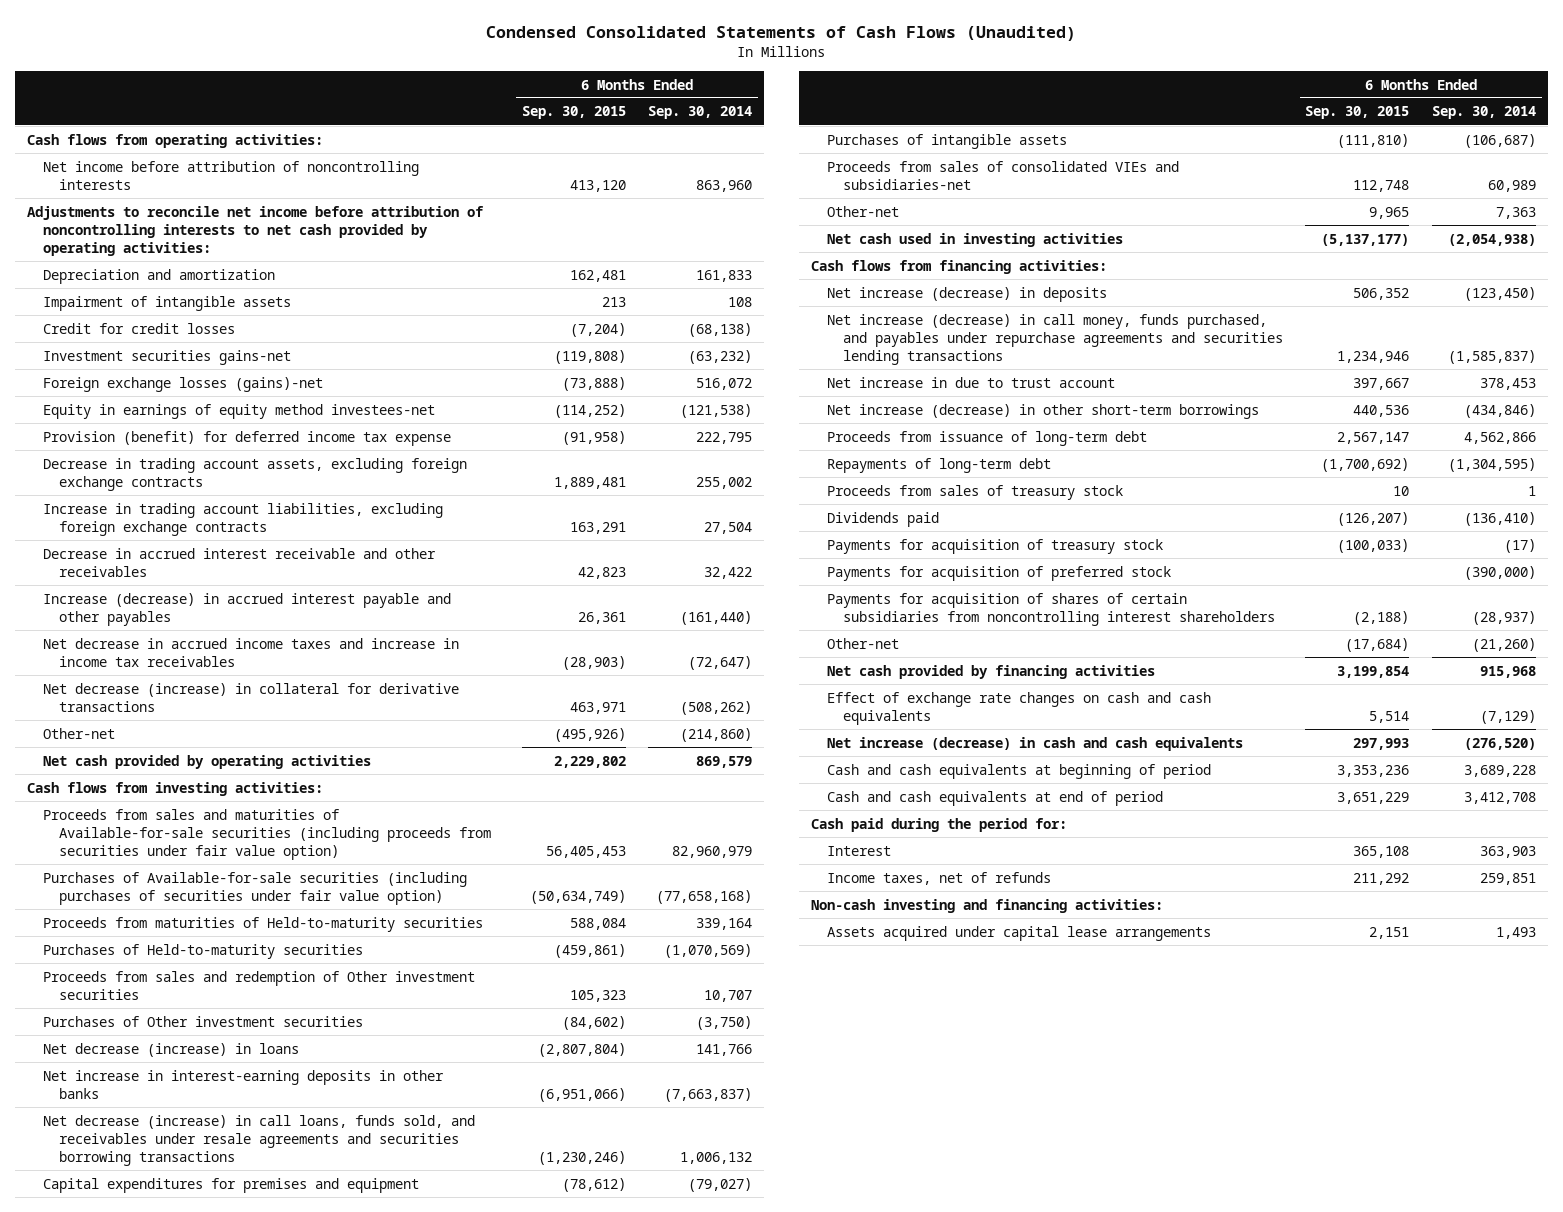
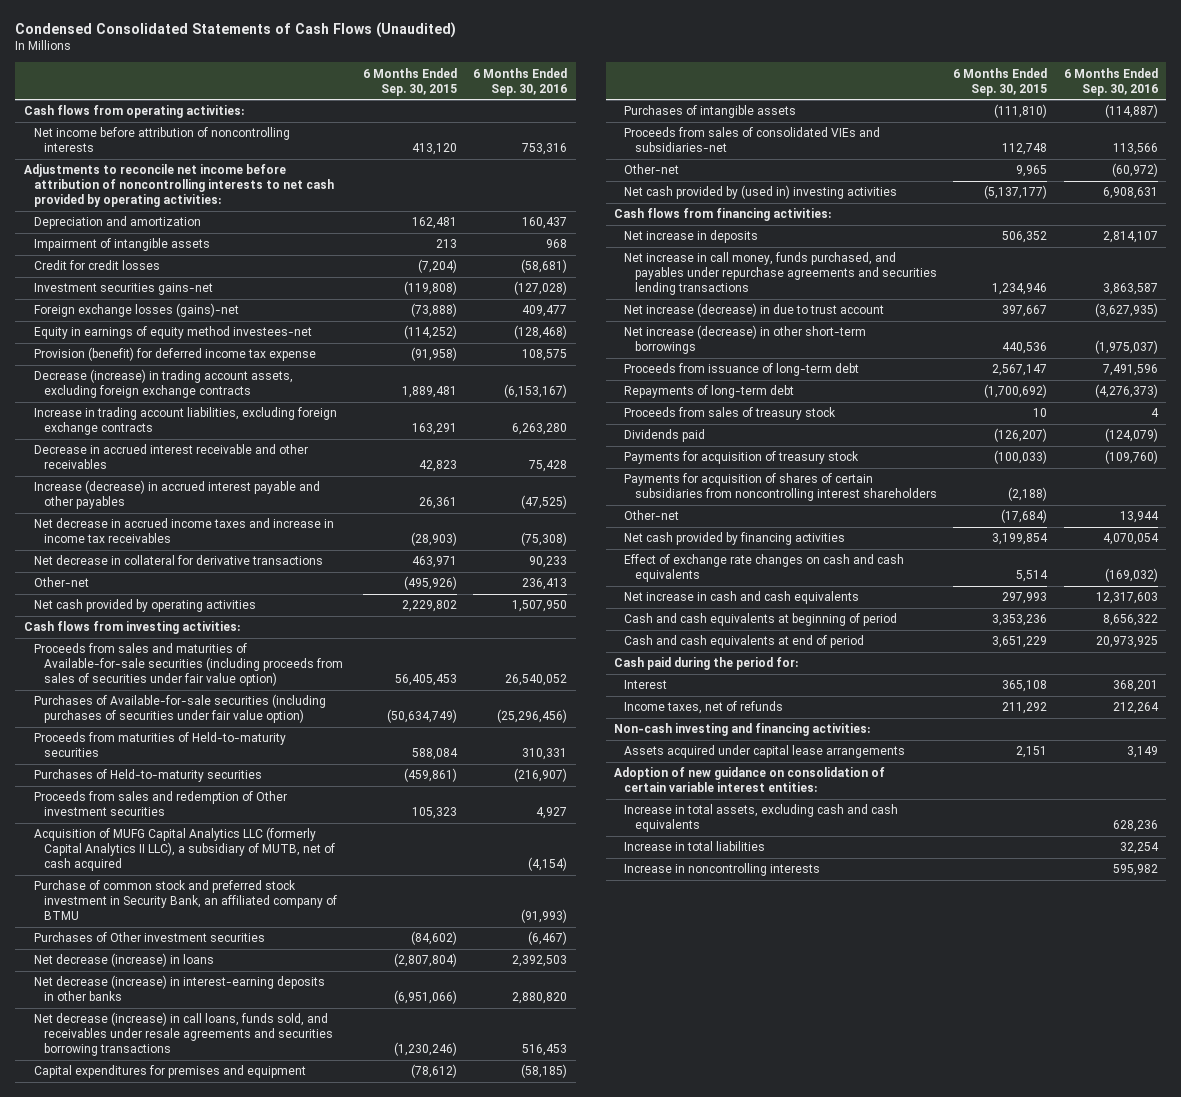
[648,106,753,120] Sep. 30, 2014 -> none
none -> [473,67,568,96] 6 Months Ended Sep. 30, 2016
[42,457,467,491] Decrease in trading account assets, excluding foreign exchange contracts -> [34,369,294,399] Decrease (increase) in trading account assets, excluding foreign exchange contracts
[42,682,459,712] Net decrease (increase) in collateral for derivative transactions -> [34,555,324,566] Net decrease in collateral for derivative transactions
[42,808,491,861] Proceeds from sales and maturities of Available-for-sale securities (including proceeds from securities under fair value option) -> [34,643,344,686] Proceeds from sales and maturities of Available-for-sale securities (including proceeds from sales of securities under fair value option)
none -> [34,827,336,871] Acquisition of MUFG Capital Analytics LLC (formerly Capital Analytics II LLC), a subsidiary of MUTB, net of cash acquired
none -> [34,880,338,920] Purchase of common stock and preferred stock investment in Security Bank, an affiliated company of BTMU
[42,1069,444,1099] Net increase in interest-earning deposits in other banks -> [34,975,326,1002] Net decrease (increase) in interest-earning deposits in other banks
[826,232,1123,247] Net cash used in investing activities -> [624,185,898,200] Net cash provided by (used in) investing activities
[826,286,1107,302] Net increase (decrease) in deposits -> [624,230,759,244] Net increase in deposits
[826,313,1283,366] Net increase (decrease) in call money, funds purchased, and payables under repurchase agreements and securities lending transactions -> [624,252,937,295] Net increase in call money, funds purchased, and payables under repurchase agreements and securities lending transactions
[826,376,1115,388] Net increase in due to trust account -> [624,303,885,318] Net increase (decrease) in due to trust account
[826,565,1171,581] Payments for acquisition of preferred stock -> none
[826,736,1243,751] Net increase (decrease) in cash and cash equivalents -> [624,591,860,605] Net increase in cash and cash equivalents
none -> [614,767,886,793] Adoption of new guidance on consolidation of certain variable interest entities:
none -> [624,804,899,833] Increase in total assets, excluding cash and cash equivalents
none -> [624,841,766,852] Increase in total liabilities
none -> [624,863,821,877] Increase in noncontrolling interests

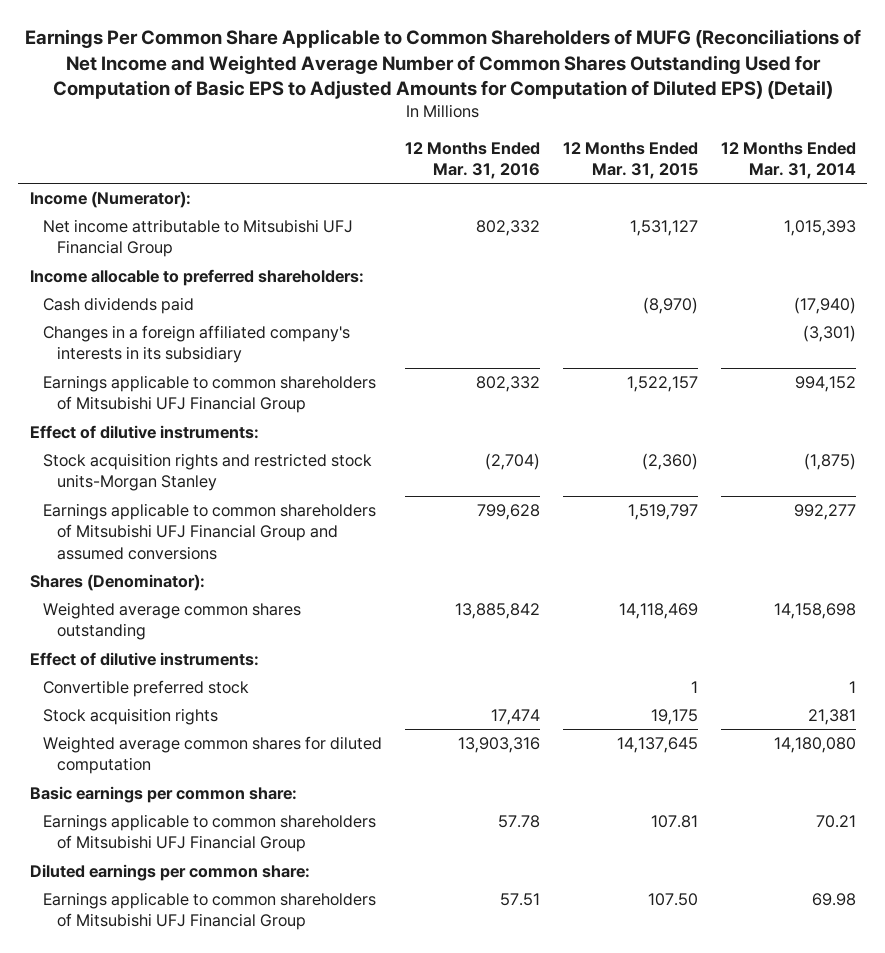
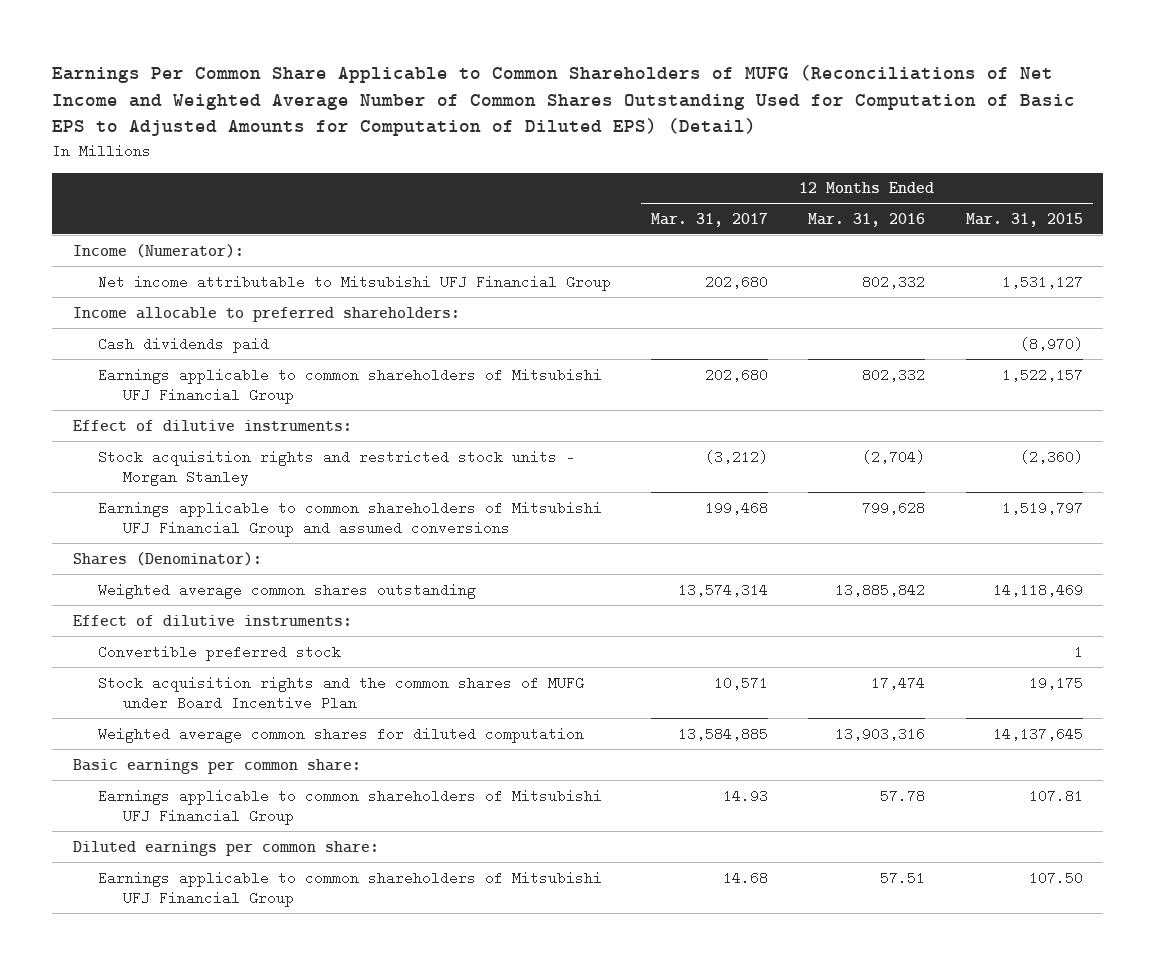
[720,141,856,180] 12 Months Ended Mar. 31, 2014 -> none
none -> [651,212,769,227] Mar. 31, 2017
[43,324,351,364] Changes in a foreign affiliated company's interests in its subsidiary -> none
[43,452,373,492] Stock acquisition rights and restricted stock units-Morgan Stanley -> [97,449,575,486] Stock acquisition rights and restricted stock units - Morgan Stanley
[43,707,219,725] Stock acquisition rights -> [97,675,584,710] Stock acquisition rights and the common shares of MUFG under Board Incentive Plan

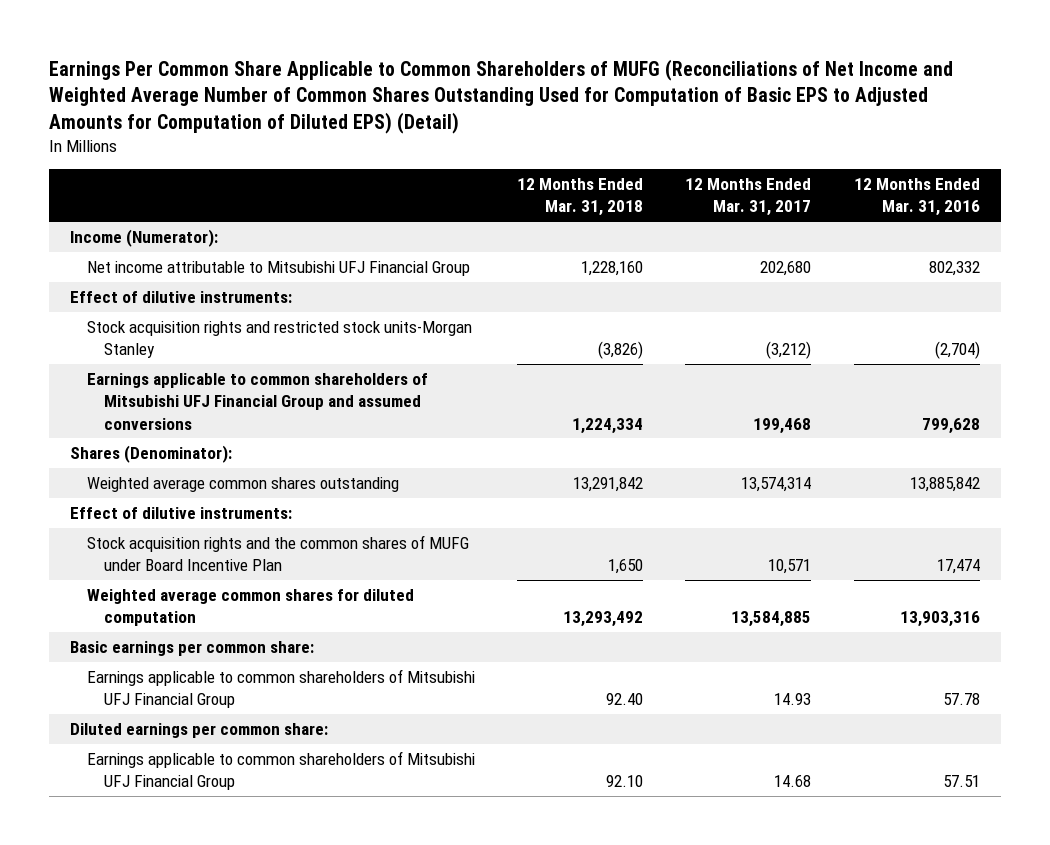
[965,212,1083,227] Mar. 31, 2015 -> none
none -> [517,178,644,217] 12 Months Ended Mar. 31, 2018
[72,306,460,322] Income allocable to preferred shareholders: -> none
[97,336,269,353] Cash dividends paid -> none
[97,367,602,404] Earnings applicable to common shareholders of Mitsubishi UFJ Financial Group -> none
[97,449,575,486] Stock acquisition rights and restricted stock units - Morgan Stanley -> [87,321,473,359] Stock acquisition rights and restricted stock units-Morgan Stanley
[97,644,341,661] Convertible preferred stock -> none

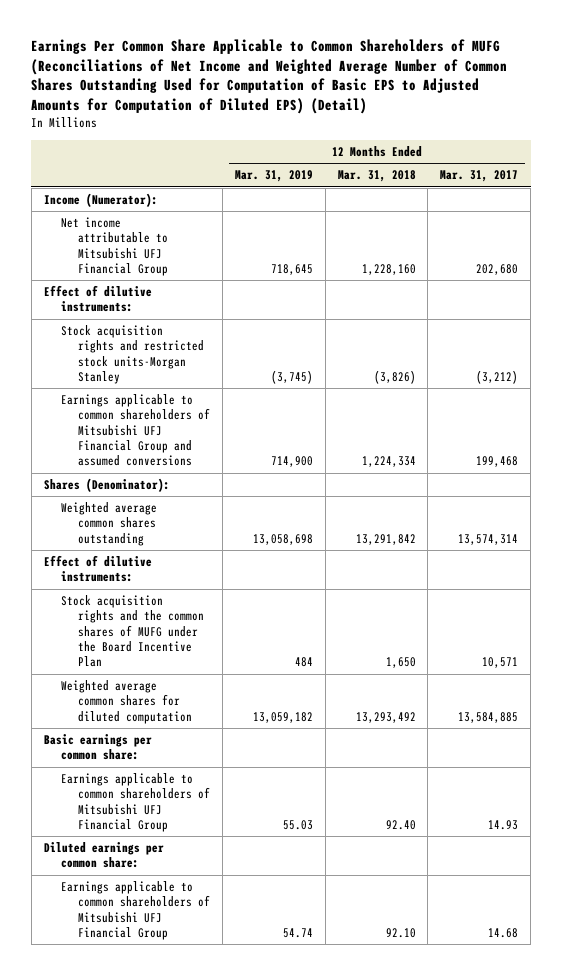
[853,178,980,217] 12 Months Ended Mar. 31, 2016 -> none
none -> [234,170,313,183] Mar. 31, 2019
[87,535,470,572] Stock acquisition rights and the common shares of MUFG under Board Incentive Plan -> [60,595,204,668] Stock acquisition rights and the common shares of MUFG under the Board Incentive Plan

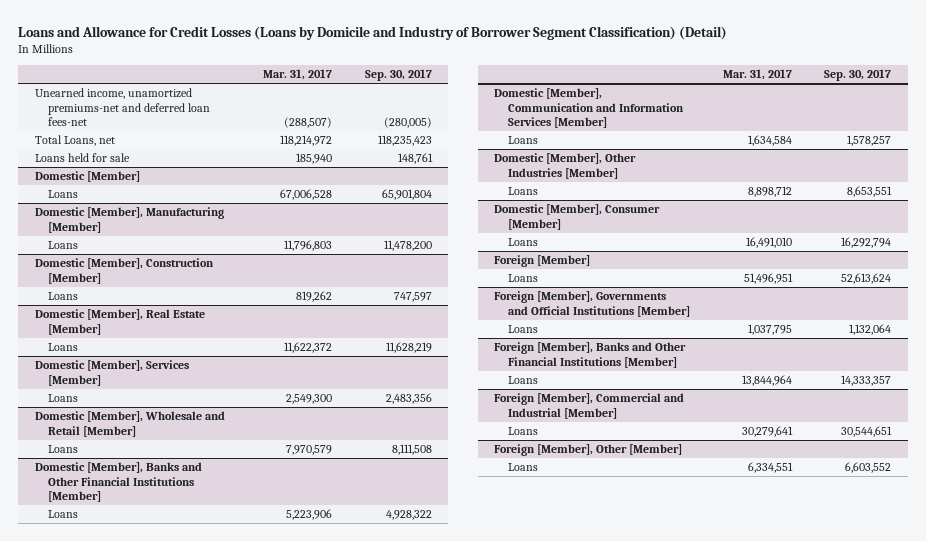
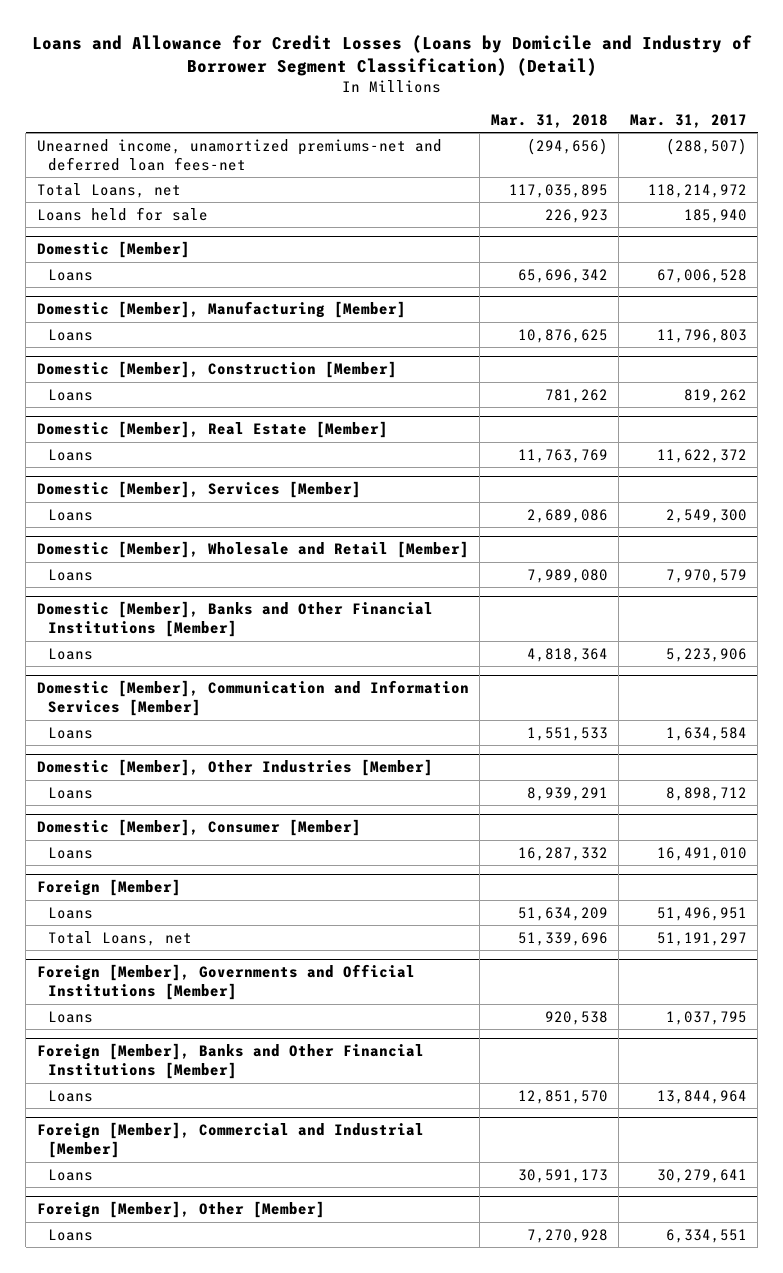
[364,69,432,82] Sep. 30, 2017 -> none
none -> [490,114,608,129] Mar. 31, 2018
none -> [48,930,193,946] Total Loans, net

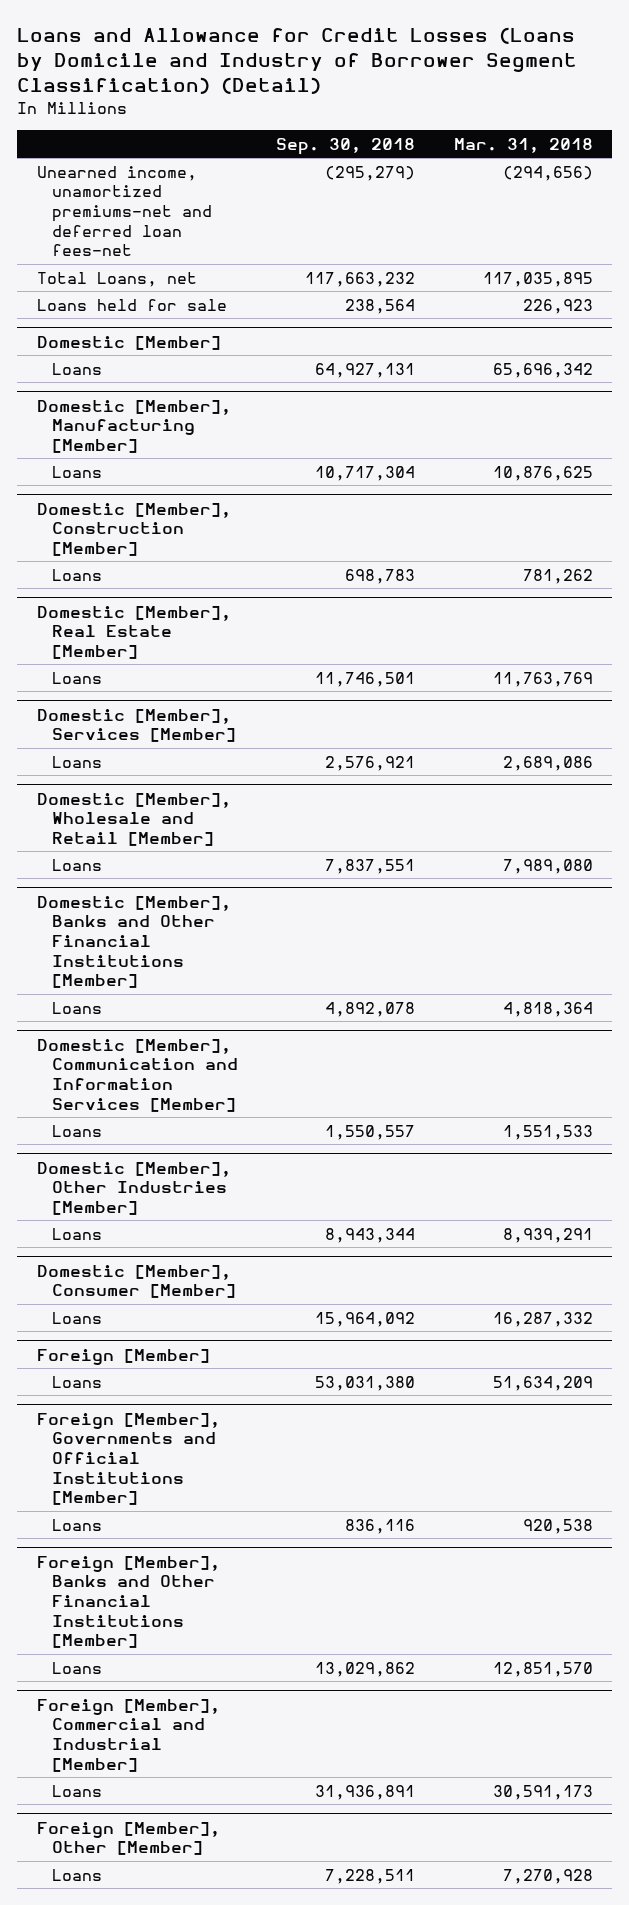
[629,114,747,129] Mar. 31, 2017 -> none
none -> [276,137,416,155] Sep. 30, 2018
[48,930,193,946] Total Loans, net -> none

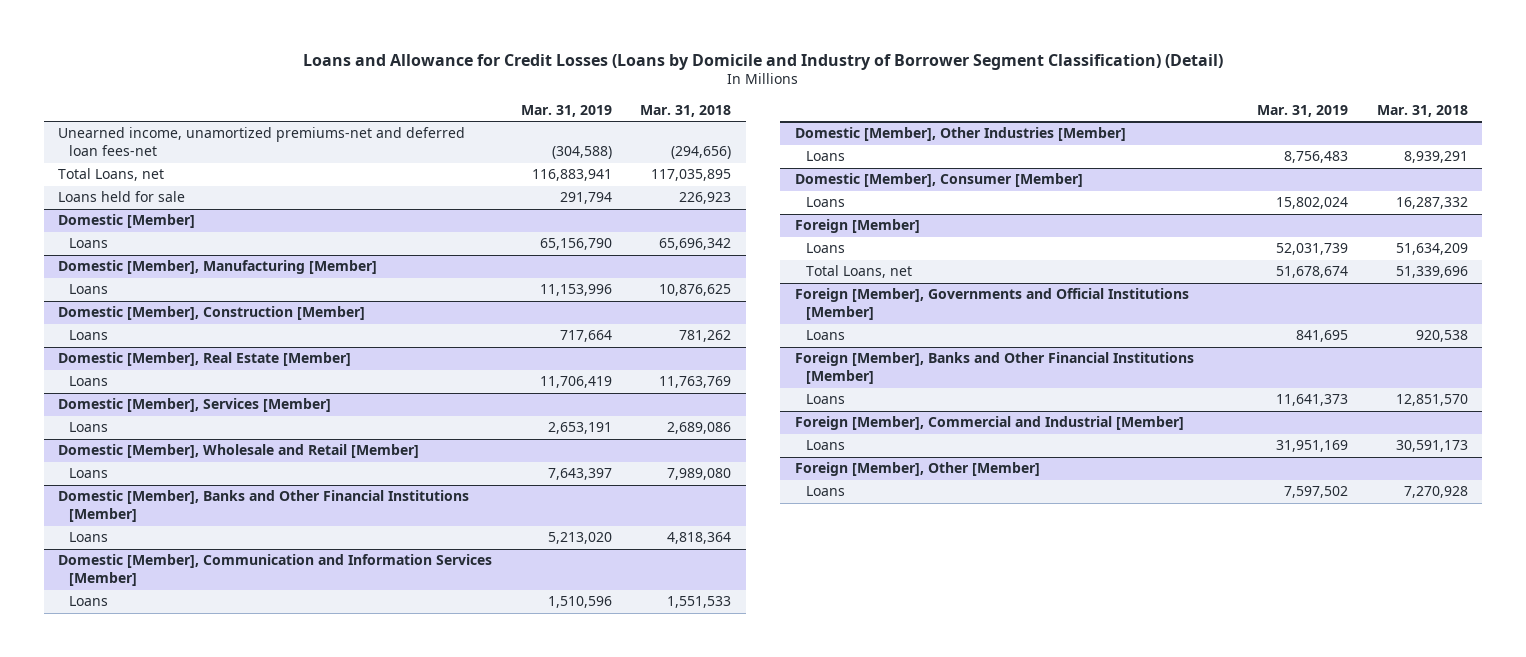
[276,137,416,155] Sep. 30, 2018 -> none
none -> [520,104,612,117] Mar. 31, 2019
none -> [805,265,912,279] Total Loans, net

